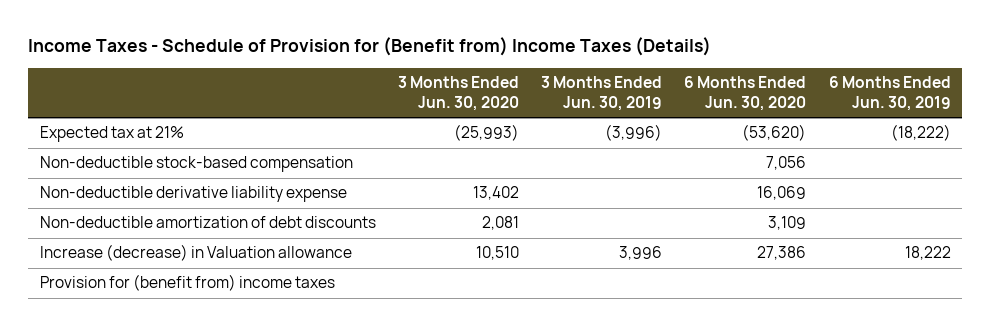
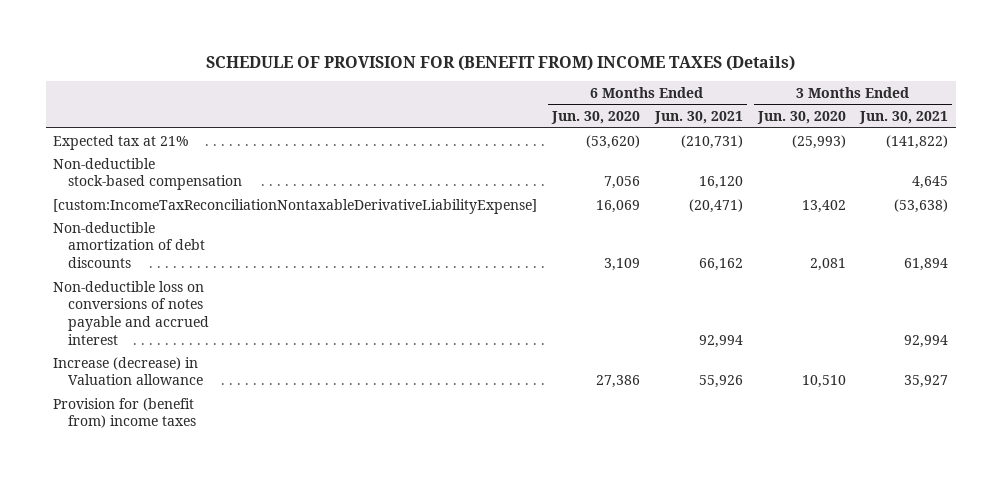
[28,37,712,57] Income Taxes - Schedule of Provision for (Benefit from) Income Taxes (Details) -> [205,54,795,71] SCHEDULE OF PROVISION FOR (BENEFIT FROM) INCOME TAXES (Details)
[541,76,663,111] 3 Months Ended Jun. 30, 2019 -> none
[828,76,951,111] 6 Months Ended Jun. 30, 2019 -> none
none -> [653,111,743,125] Jun. 30, 2021
none -> [859,111,949,125] Jun. 30, 2021
[39,186,347,203] Non-deductible derivative liability expense -> [53,198,538,214] [custom:IncomeTaxReconciliationNontaxableDerivativeLiabilityExpense]
none -> [53,280,210,345] Non-deductible loss on conversions of notes payable and accrued interest

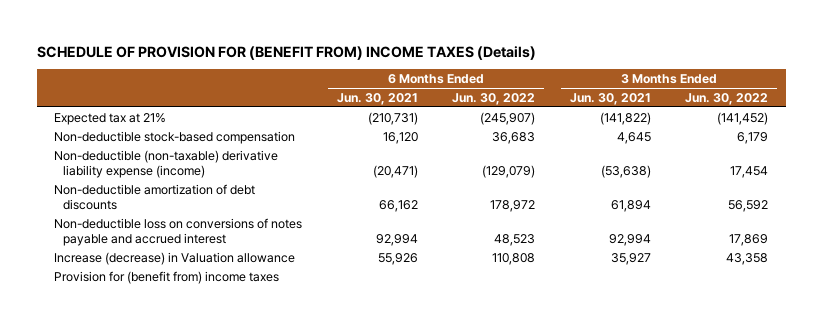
[551,111,641,125] Jun. 30, 2020 -> none
[756,111,846,125] Jun. 30, 2020 -> none
none -> [452,93,536,106] Jun. 30, 2022
none -> [685,93,769,106] Jun. 30, 2022
[53,198,538,214] [custom:IncomeTaxReconciliationNontaxableDerivativeLiabilityExpense] -> [54,149,279,179] Non-deductible (non-taxable) derivative liability expense (income)

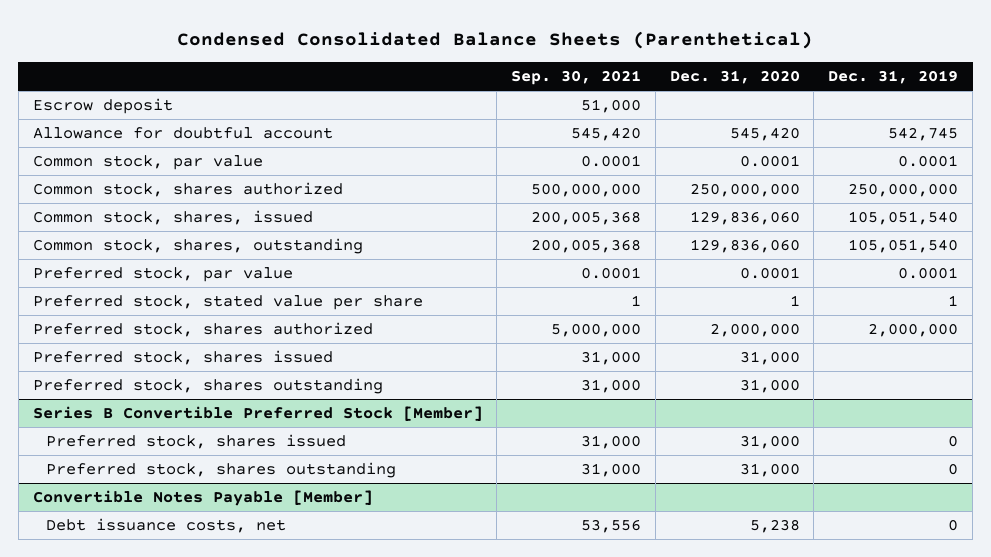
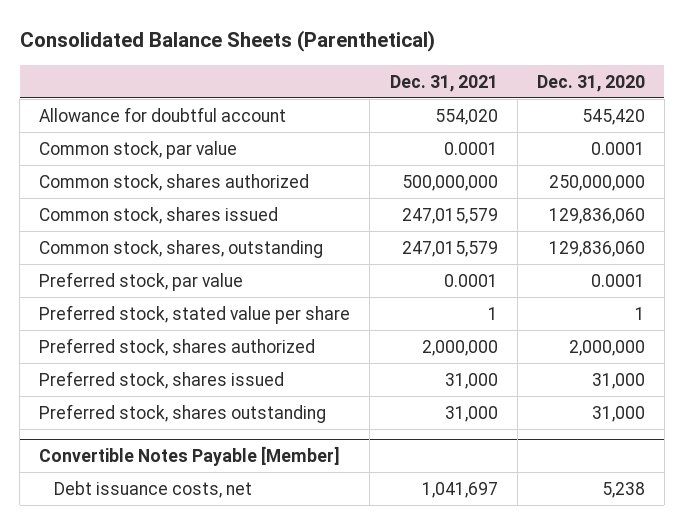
[177,30,814,49] Condensed Consolidated Balance Sheets (Parenthetical) -> [19,30,435,53] Consolidated Balance Sheets (Parenthetical)
[511,70,642,86] Sep. 30, 2021 -> none
[828,70,959,85] Dec. 31, 2019 -> none
none -> [389,74,498,92] Dec. 31, 2021
[32,98,173,115] Escrow deposit -> none
[32,210,313,226] Common stock, shares, issued -> [39,206,279,224] Common stock, shares issued
[32,406,483,422] Series B Convertible Preferred Stock [Member] -> none
[46,434,347,450] Preferred stock, shares issued -> none
[46,462,397,479] Preferred stock, shares outstanding -> none

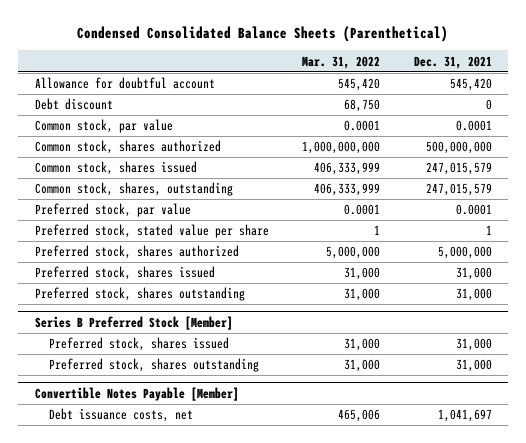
[19,30,435,53] Consolidated Balance Sheets (Parenthetical) -> [77,25,449,42] Condensed Consolidated Balance Sheets (Parenthetical)
[536,74,645,92] Dec. 31, 2020 -> none
none -> [302,55,381,69] Mar. 31, 2022
[434,108,498,125] 554,020 -> [449,78,492,92] 545,420
none -> [34,98,113,111] Debt discount
[421,339,498,356] 2,000,000 -> [437,246,492,260] 5,000,000
none -> [34,315,233,330] Series B Preferred Stock [Member]
none -> [48,337,229,352] Preferred stock, shares issued
none -> [48,358,259,373] Preferred stock, shares outstanding

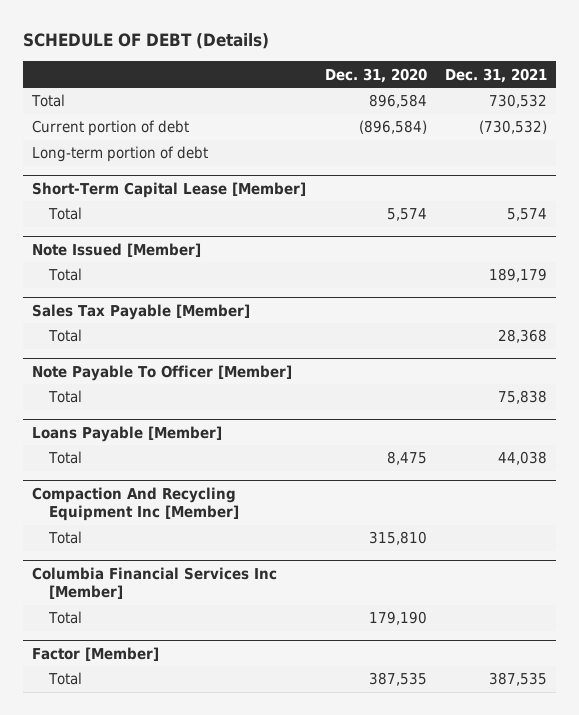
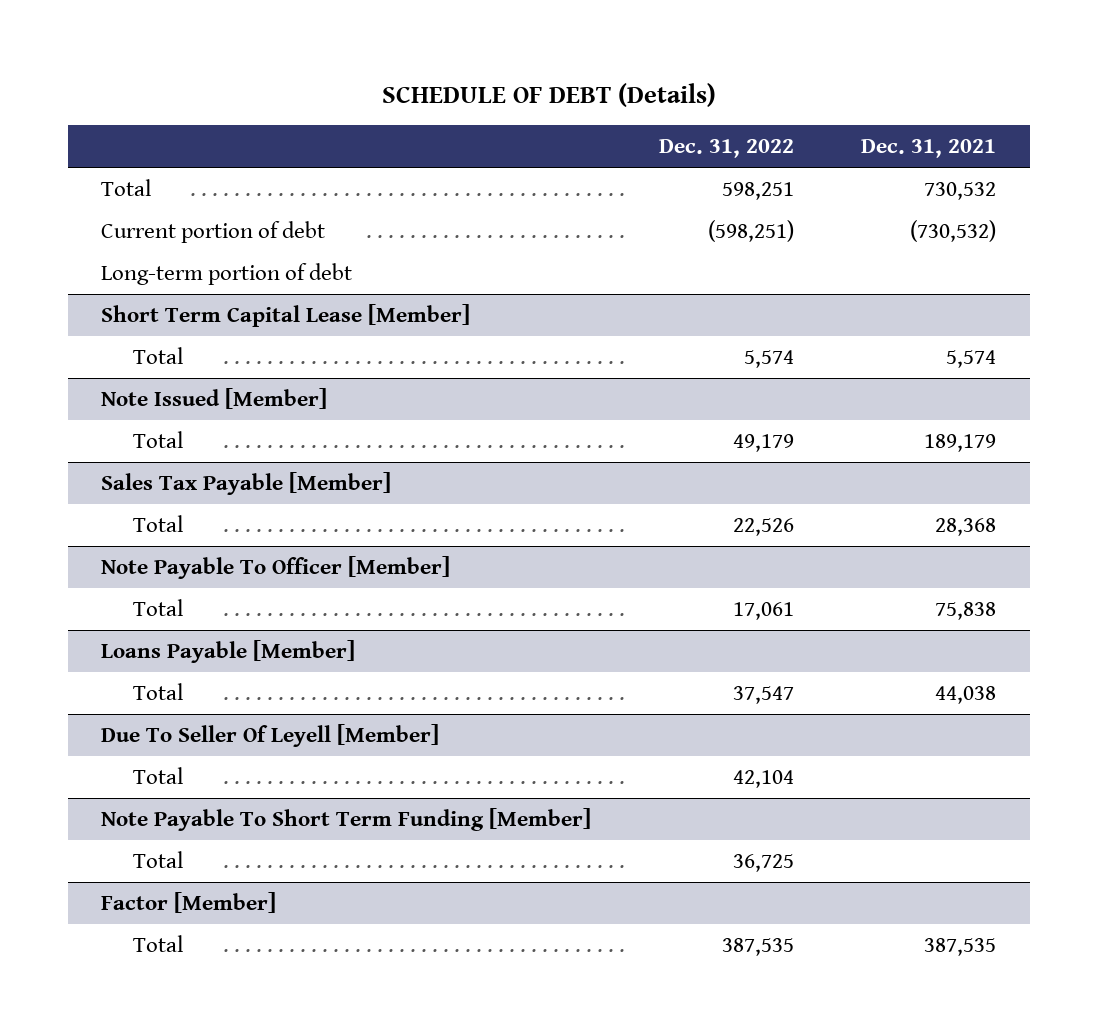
[324,67,427,83] Dec. 31, 2020 -> none
none -> [658,139,794,159] Dec. 31, 2022
[32,181,307,198] Short-Term Capital Lease [Member] -> [101,304,471,328] Short Term Capital Lease [Member]
[32,486,240,522] Compaction And Recycling Equipment Inc [Member] -> none
none -> [101,724,440,748] Due To Seller Of Leyell [Member]
[32,566,278,600] Columbia Financial Services Inc [Member] -> none
none -> [101,808,592,832] Note Payable To Short Term Funding [Member]

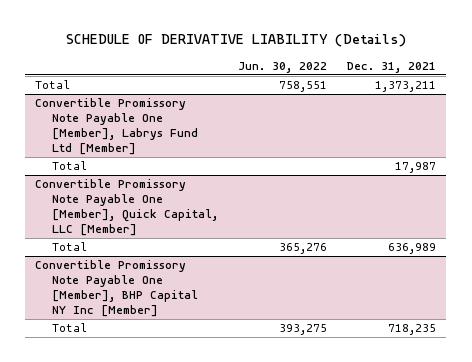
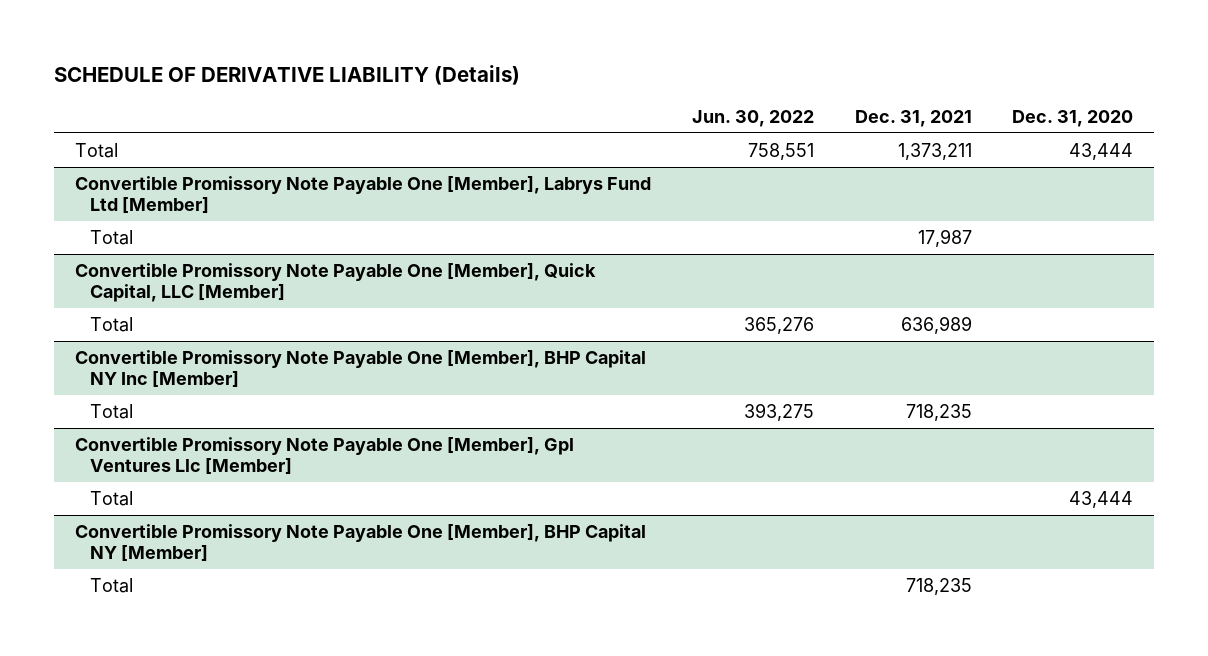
none -> [1012,109,1134,127] Dec. 31, 2020
none -> [74,436,574,476] Convertible Promissory Note Payable One [Member], Gpl Ventures Llc [Member]
none -> [89,490,133,506] Total
none -> [74,523,646,563] Convertible Promissory Note Payable One [Member], BHP Capital NY [Member]
none -> [89,577,133,593] Total

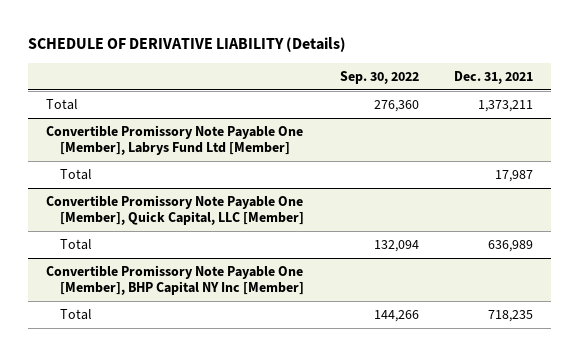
[691,109,814,127] Jun. 30, 2022 -> none
[1012,109,1134,127] Dec. 31, 2020 -> none
none -> [339,71,419,85] Sep. 30, 2022
[74,436,574,476] Convertible Promissory Note Payable One [Member], Gpl Ventures Llc [Member] -> none
[89,490,133,506] Total -> none
[74,523,646,563] Convertible Promissory Note Payable One [Member], BHP Capital NY [Member] -> none
[89,577,133,593] Total -> none

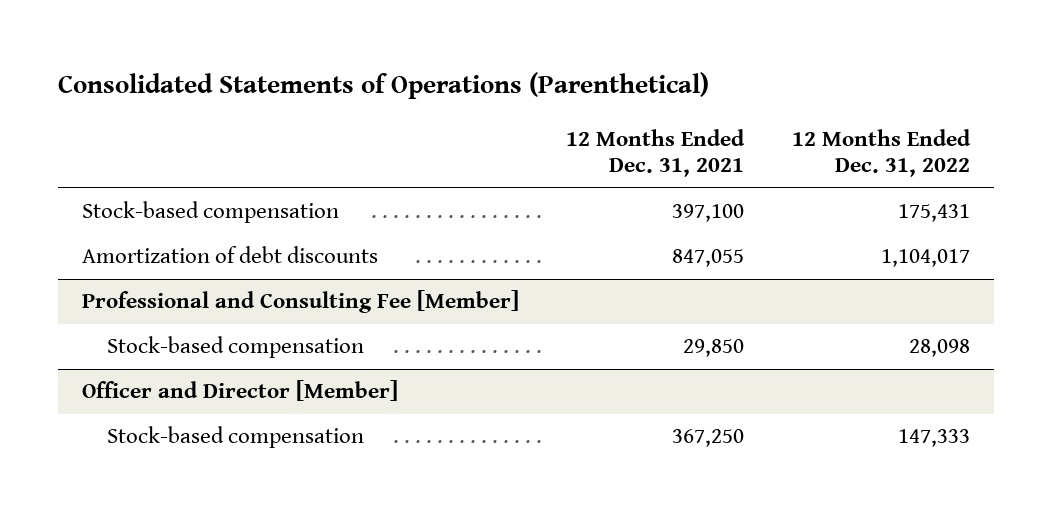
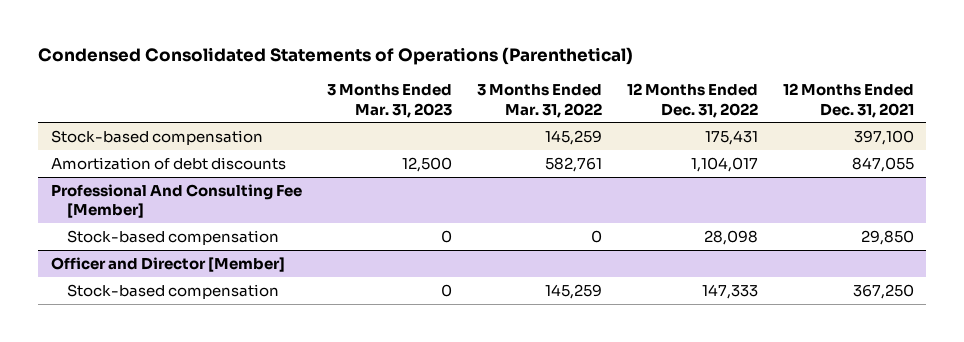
[57,72,709,100] Consolidated Statements of Operations (Parenthetical) -> [38,47,634,66] Condensed Consolidated Statements of Operations (Parenthetical)
none -> [326,84,452,118] 3 Months Ended Mar. 31, 2023
none -> [476,84,602,118] 3 Months Ended Mar. 31, 2022
[81,290,519,314] Professional and Consulting Fee [Member] -> [50,183,302,219] Professional And Consulting Fee [Member]

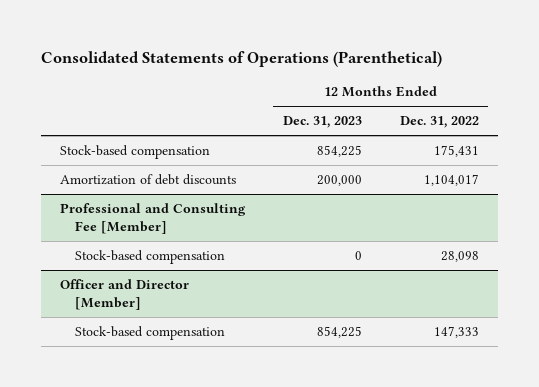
[38,47,634,66] Condensed Consolidated Statements of Operations (Parenthetical) -> [41,51,443,68] Consolidated Statements of Operations (Parenthetical)
[326,84,452,118] 3 Months Ended Mar. 31, 2023 -> none
[476,84,602,118] 3 Months Ended Mar. 31, 2022 -> none
[782,83,914,118] 12 Months Ended Dec. 31, 2021 -> none
none -> [282,116,362,129] Dec. 31, 2023
[50,183,302,219] Professional And Consulting Fee [Member] -> [59,203,246,234] Professional and Consulting Fee [Member]

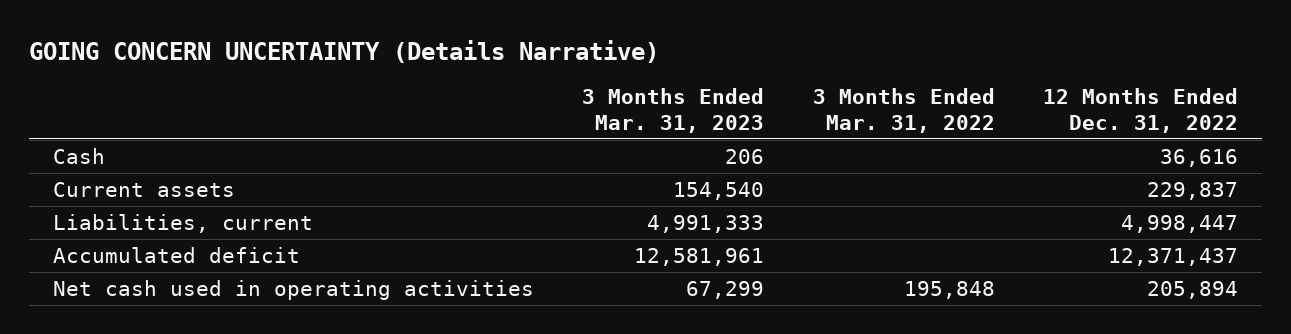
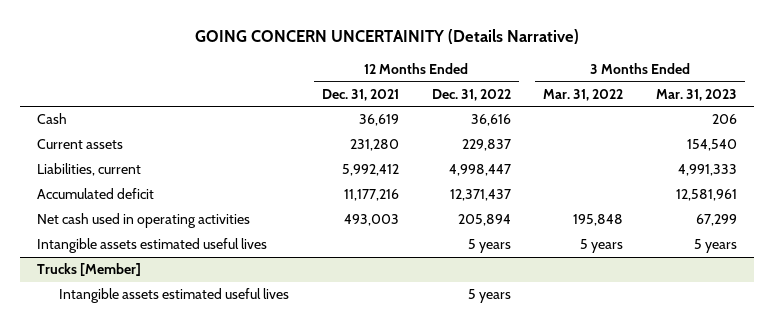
[28,40,659,64] GOING CONCERN UNCERTAINTY (Details Narrative) -> [194,29,579,45] GOING CONCERN UNCERTAINITY (Details Narrative)
none -> [321,88,399,101] Dec. 31, 2021
none -> [36,238,267,254] Intangible assets estimated useful lives
none -> [36,263,141,277] Trucks [Member]
none -> [59,288,290,304] Intangible assets estimated useful lives

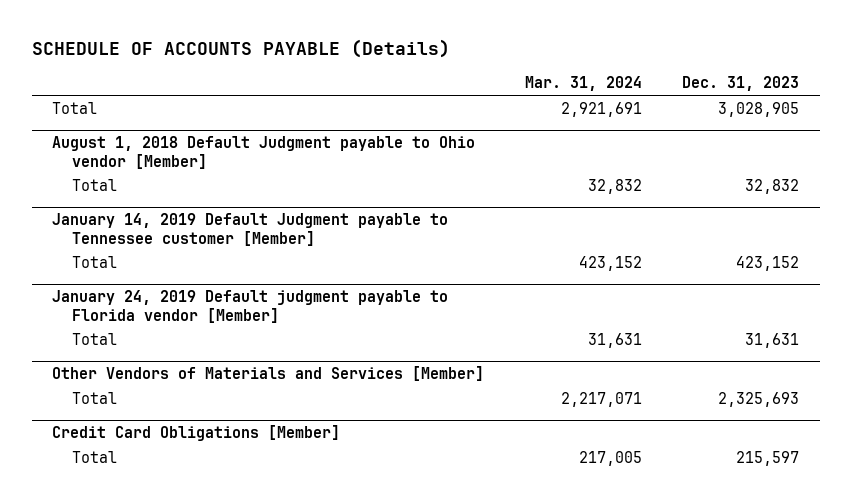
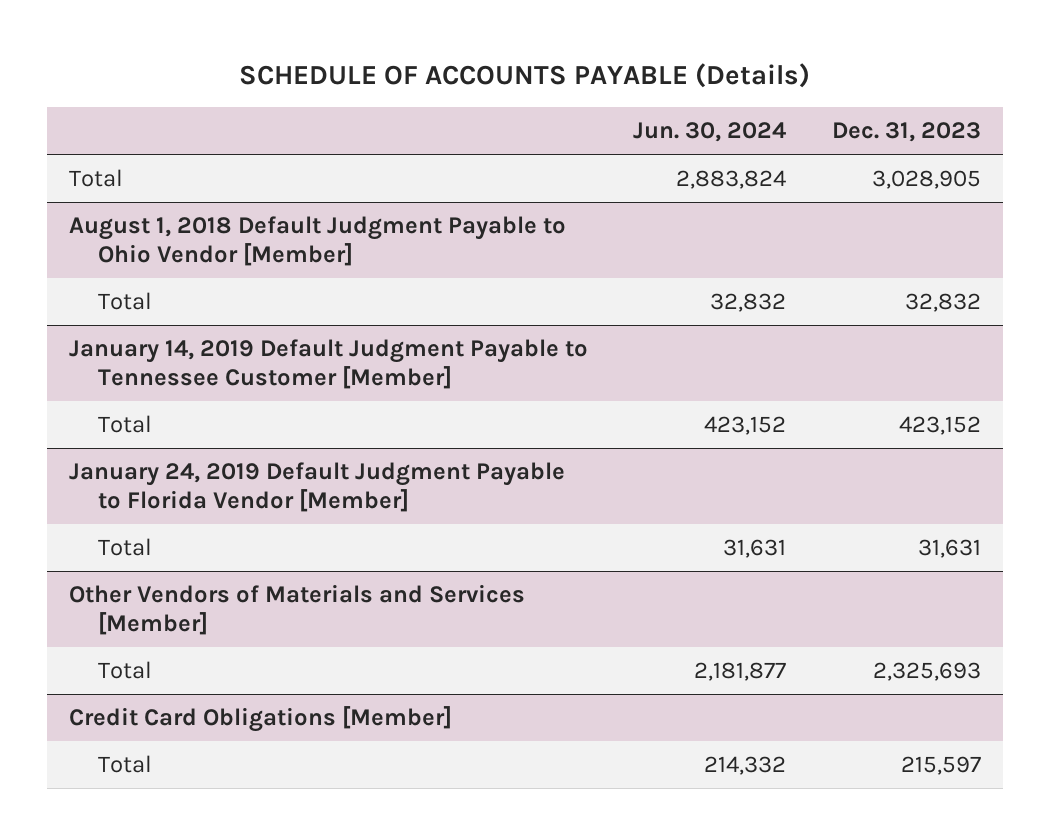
[524,76,642,92] Mar. 31, 2024 -> none
none -> [633,122,787,143] Jun. 30, 2024
[52,136,476,169] August 1, 2018 Default Judgment payable to Ohio vendor [Member] -> [69,215,567,267] August 1, 2018 Default Judgment Payable to Ohio Vendor [Member]
[52,213,449,246] January 14, 2019 Default Judgment payable to Tennessee customer [Member] -> [69,338,589,390] January 14, 2019 Default Judgment Payable to Tennessee Customer [Member]
[52,290,449,323] January 24, 2019 Default judgment payable to Florida vendor [Member] -> [69,461,566,513] January 24, 2019 Default Judgment Payable to Florida Vendor [Member]

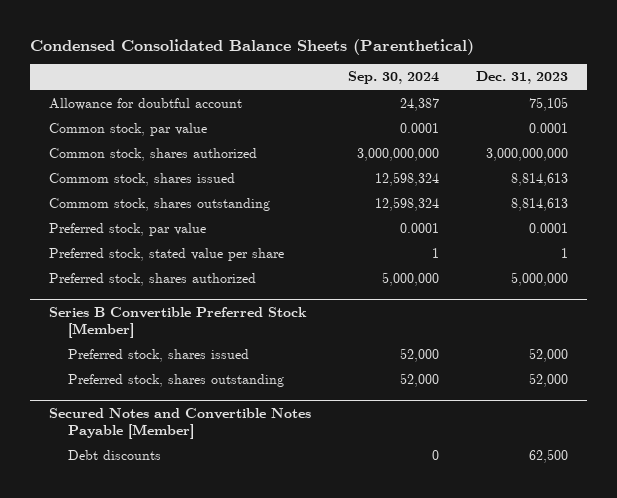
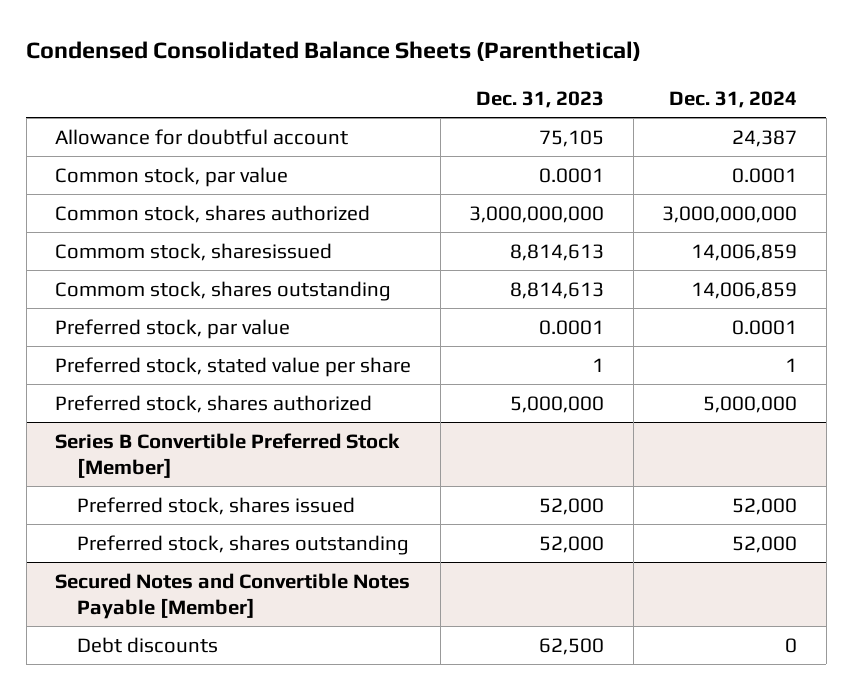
[347,71,439,85] Sep. 30, 2024 -> none
none -> [669,90,798,108] Dec. 31, 2024
[48,173,235,187] Commom stock, shares issued -> [55,242,333,261] Commom stock, sharesissued

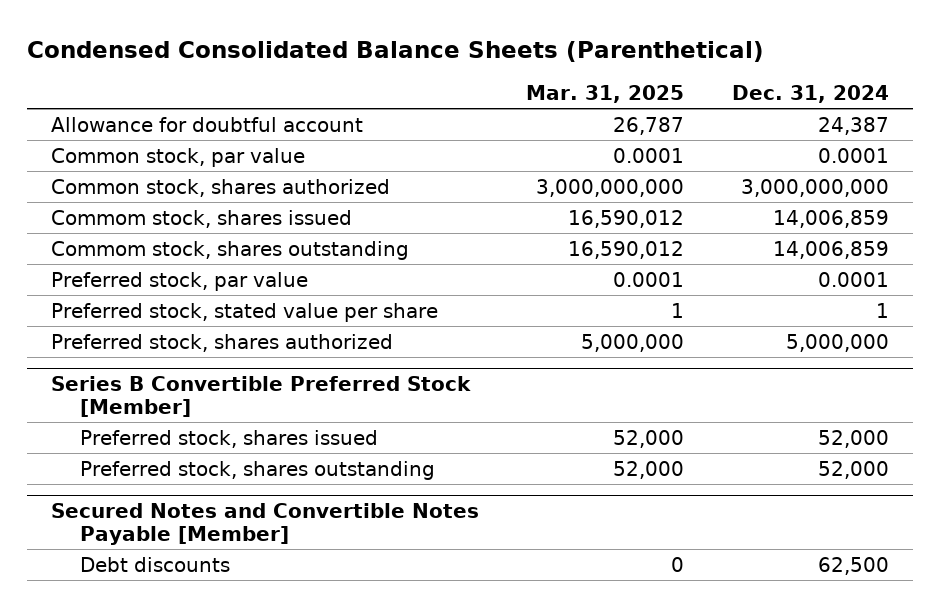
[476,90,605,108] Dec. 31, 2023 -> none
none -> [526,84,685,103] Mar. 31, 2025
[55,242,333,261] Commom stock, sharesissued -> [50,209,352,228] Commom stock, shares issued
[785,637,798,653] 0 -> [817,556,889,575] 62,500

